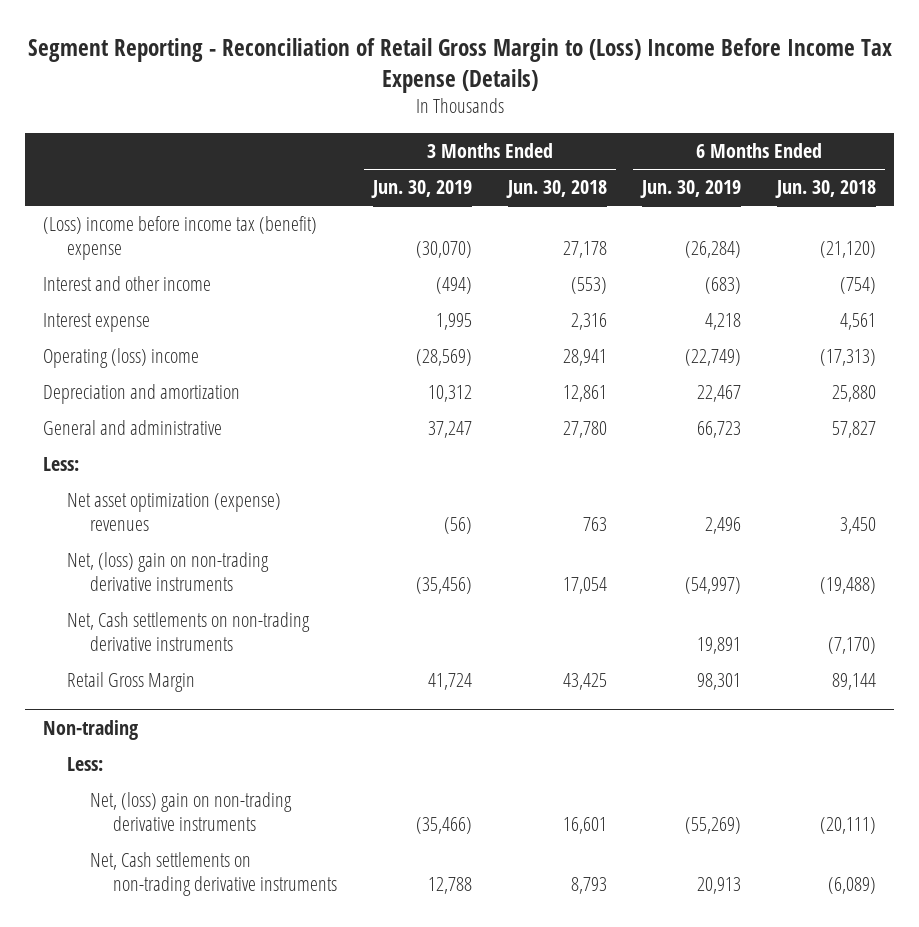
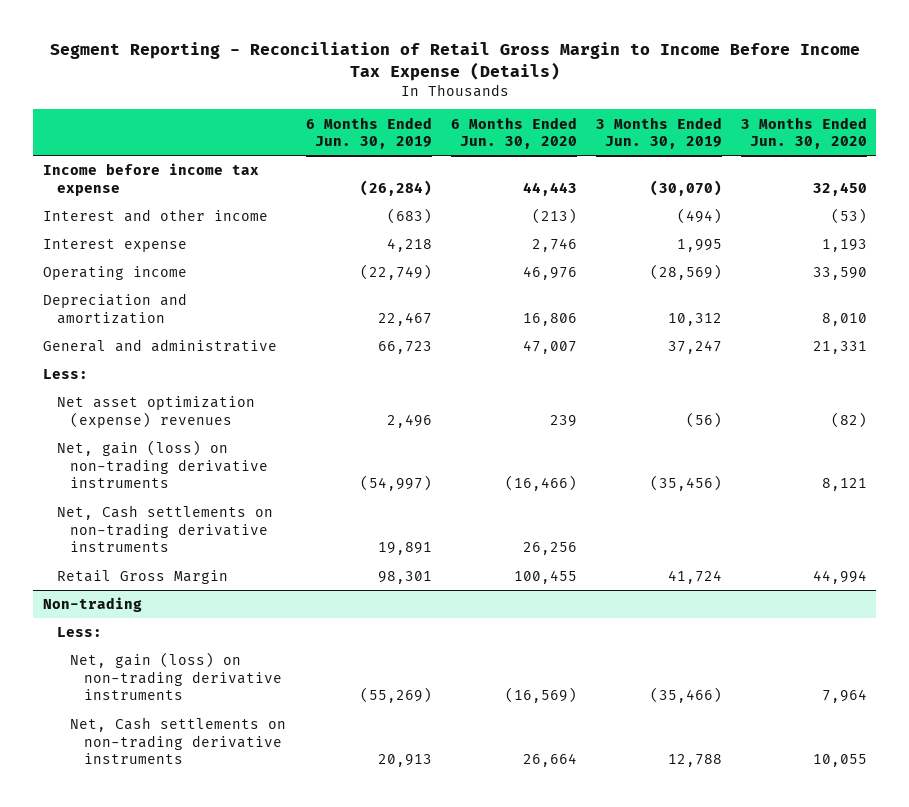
[27,37,892,93] Segment Reporting - Reconciliation of Retail Gross Margin to (Loss) Income Before Income Tax Expense (Details) -> [49,41,860,81] Segment Reporting - Reconciliation of Retail Gross Margin to Income Before Income Tax Expense (Details)
[505,180,607,199] Jun. 30, 2018 -> none
[774,180,876,199] Jun. 30, 2018 -> none
none -> [450,116,577,150] 6 Months Ended Jun. 30, 2020
none -> [740,116,867,150] 3 Months Ended Jun. 30, 2020
[43,216,318,260] (Loss) income before income tax (benefit) expense -> [42,163,259,196] Income before income tax expense
[43,348,200,369] Operating (loss) income -> [42,266,187,281] Operating income
[66,552,269,591] Net, (loss) gain on non-trading derivative instruments -> [56,440,269,489] Net, gain (loss) on non-trading derivative instruments
[89,792,292,831] Net, (loss) gain on non-trading derivative instruments -> [70,652,283,701] Net, gain (loss) on non-trading derivative instruments

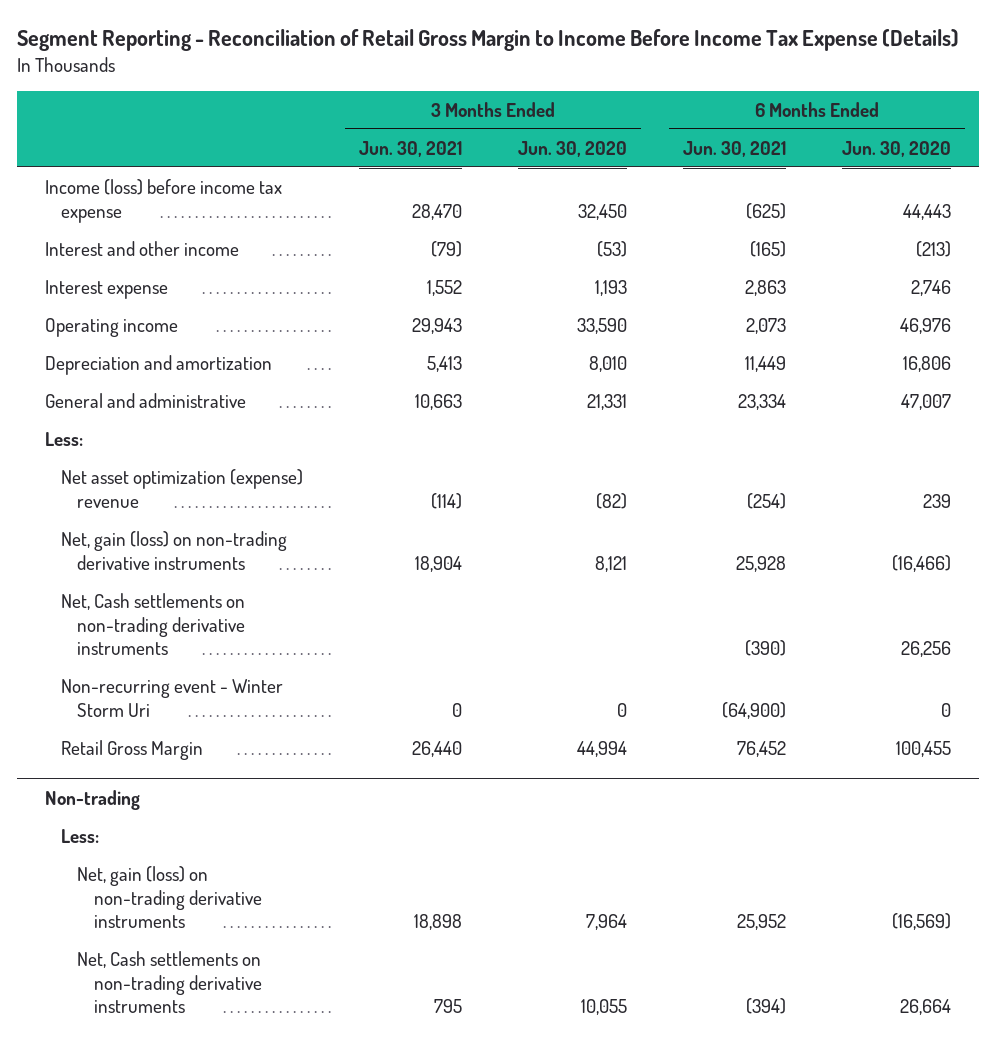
[305,116,432,150] 6 Months Ended Jun. 30, 2019 -> none
[595,116,722,150] 3 Months Ended Jun. 30, 2019 -> none
none -> [359,140,463,157] Jun. 30, 2021
none -> [682,140,786,157] Jun. 30, 2021
[42,163,259,196] Income before income tax expense -> [44,178,282,223] Income (loss) before income tax expense
[56,396,255,428] Net asset optimization (expense) revenues -> [61,468,304,508] Net asset optimization (expense) revenue
none -> [61,678,284,717] Non-recurring event - Winter Storm Uri

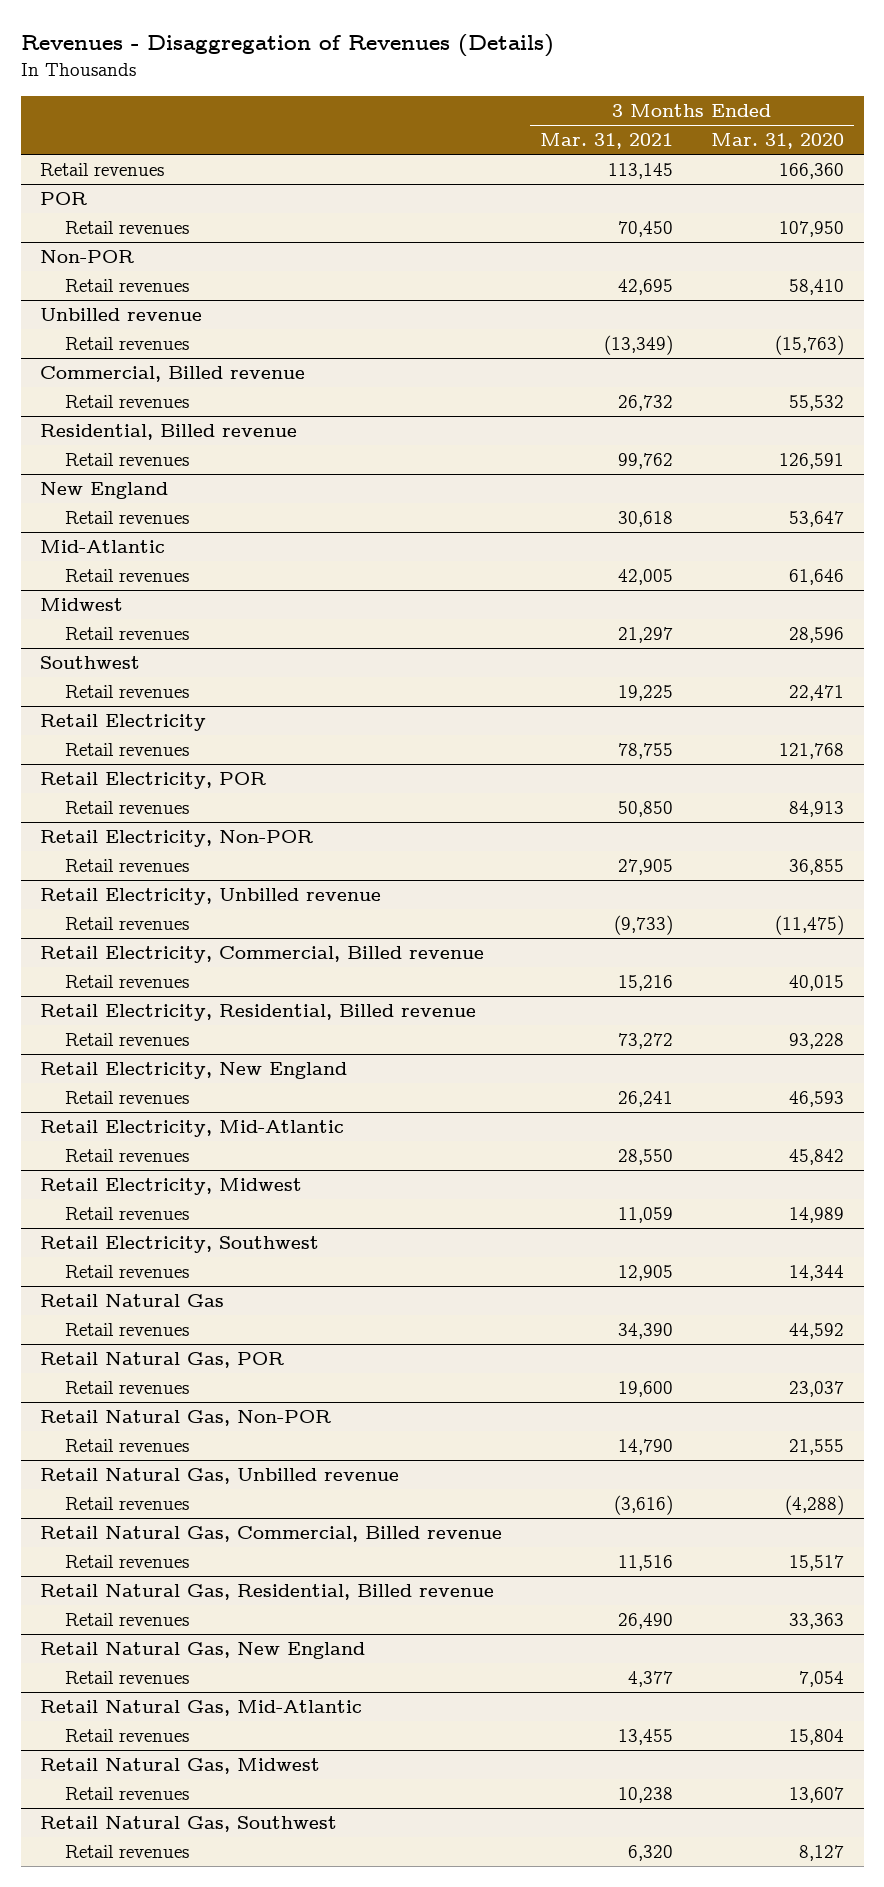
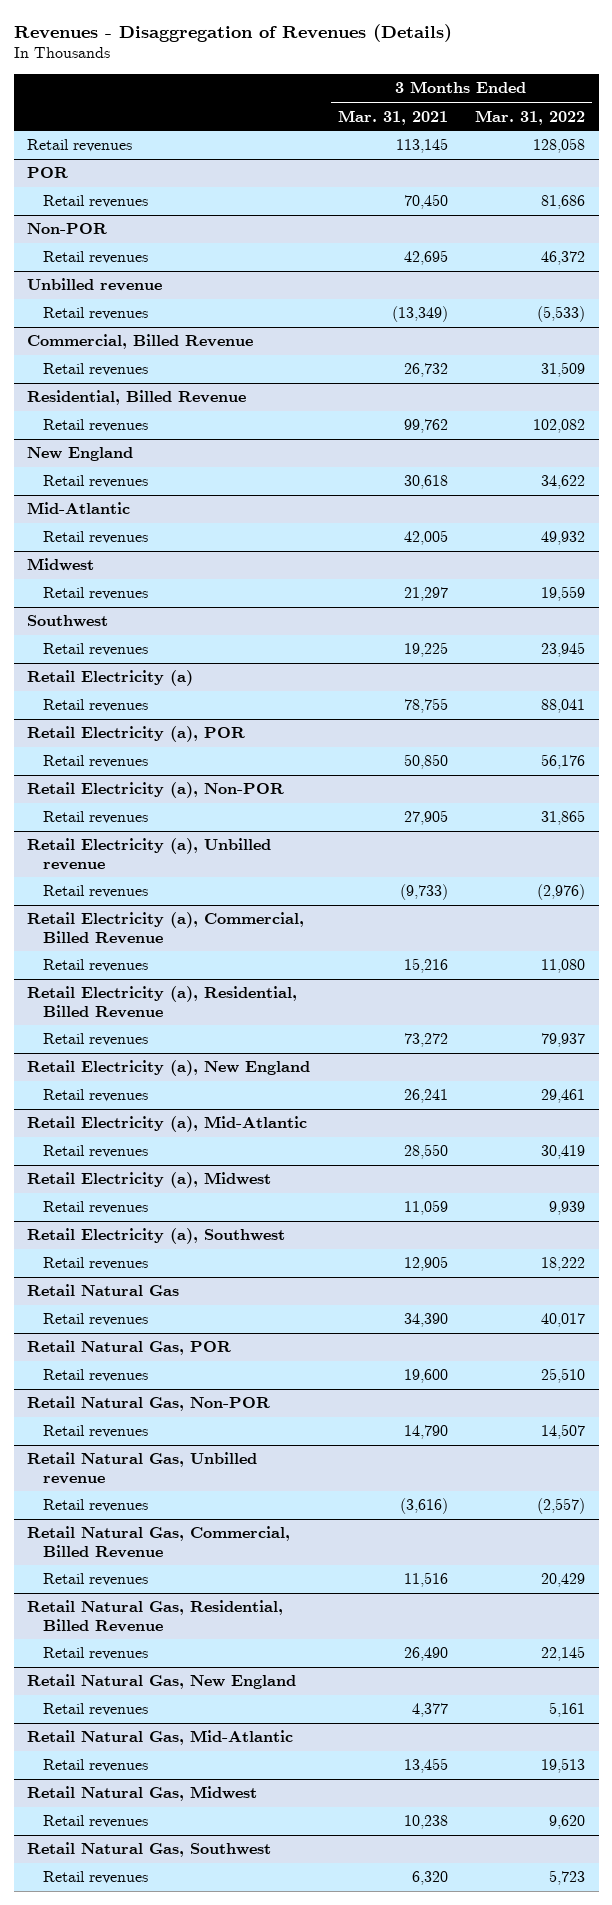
[711,133,845,150] Mar. 31, 2020 -> none
none -> [474,109,585,125] Mar. 31, 2022
[39,366,305,383] Commercial, Billed revenue -> [27,334,254,350] Commercial, Billed Revenue
[39,424,297,441] Residential, Billed revenue -> [27,390,247,406] Residential, Billed Revenue
[39,714,206,732] Retail Electricity -> [27,670,194,687] Retail Electricity (a)
[39,772,266,790] Retail Electricity, POR -> [27,726,246,743] Retail Electricity (a), POR
[39,830,313,848] Retail Electricity, Non-POR -> [27,782,285,799] Retail Electricity (a), Non-POR
[39,888,381,906] Retail Electricity, Unbilled revenue -> [27,838,272,870] Retail Electricity (a), Unbilled revenue
[39,946,484,964] Retail Electricity, Commercial, Billed revenue -> [27,912,305,944] Retail Electricity (a), Commercial, Billed Revenue
[39,1004,476,1022] Retail Electricity, Residential, Billed revenue -> [27,986,298,1018] Retail Electricity (a), Residential, Billed Revenue
[39,1062,347,1080] Retail Electricity, New England -> [27,1060,311,1077] Retail Electricity (a), New England
[39,1120,344,1138] Retail Electricity, Mid-Atlantic -> [27,1116,308,1133] Retail Electricity (a), Mid-Atlantic
[39,1178,302,1196] Retail Electricity, Midwest -> [27,1172,272,1189] Retail Electricity (a), Midwest
[39,1236,319,1254] Retail Electricity, Southwest -> [27,1228,286,1245] Retail Electricity (a), Southwest
[39,1526,502,1543] Retail Natural Gas, Commercial, Billed revenue -> [27,1526,291,1558] Retail Natural Gas, Commercial, Billed Revenue
[39,1584,494,1601] Retail Natural Gas, Residential, Billed revenue -> [27,1600,284,1632] Retail Natural Gas, Residential, Billed Revenue

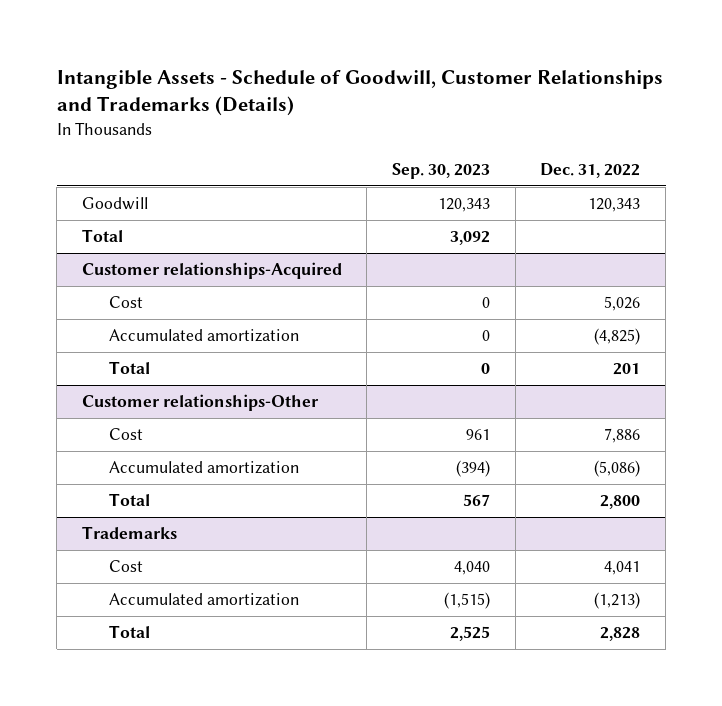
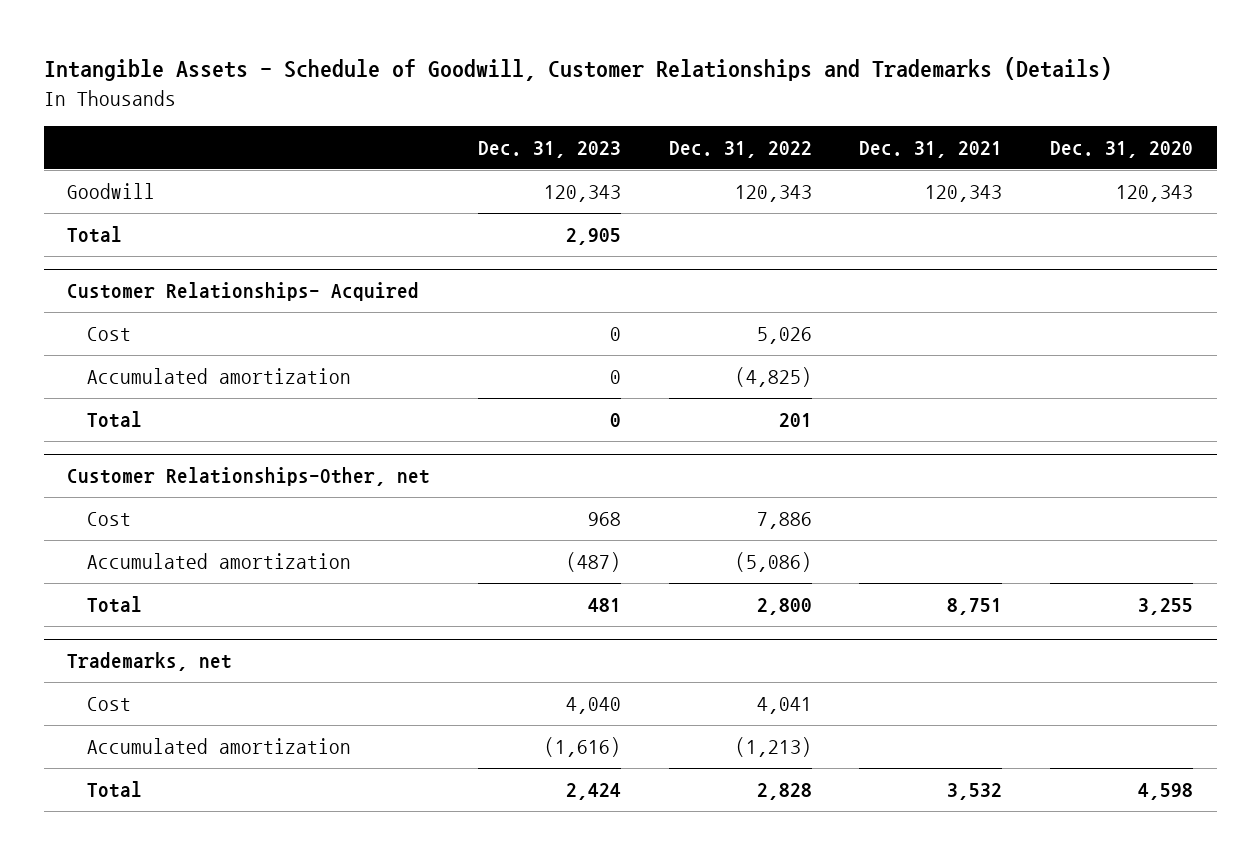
[392,163,491,180] Sep. 30, 2023 -> none
none -> [478,140,622,158] Dec. 31, 2023
none -> [859,140,1003,158] Dec. 31, 2021
none -> [1049,140,1193,158] Dec. 31, 2020
[81,262,342,280] Customer relationships-Acquired -> [67,282,420,302] Customer Relationships- Acquired
[81,394,319,412] Customer relationships-Other -> [67,467,431,487] Customer Relationships-Other, net
[81,526,177,540] Trademarks -> [67,652,233,672] Trademarks, net

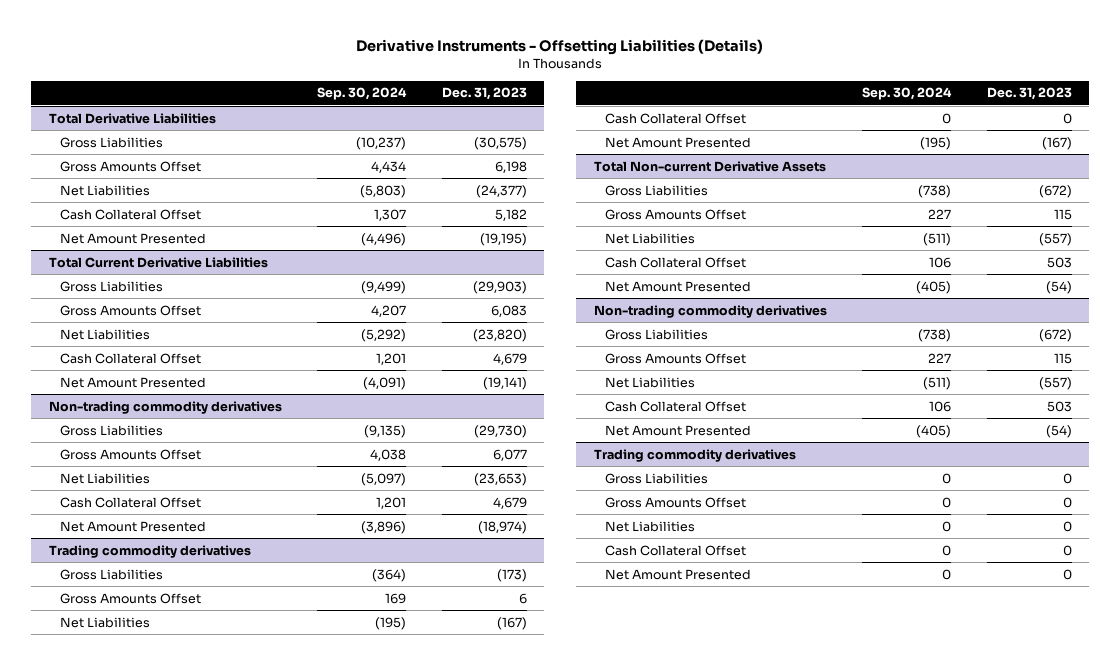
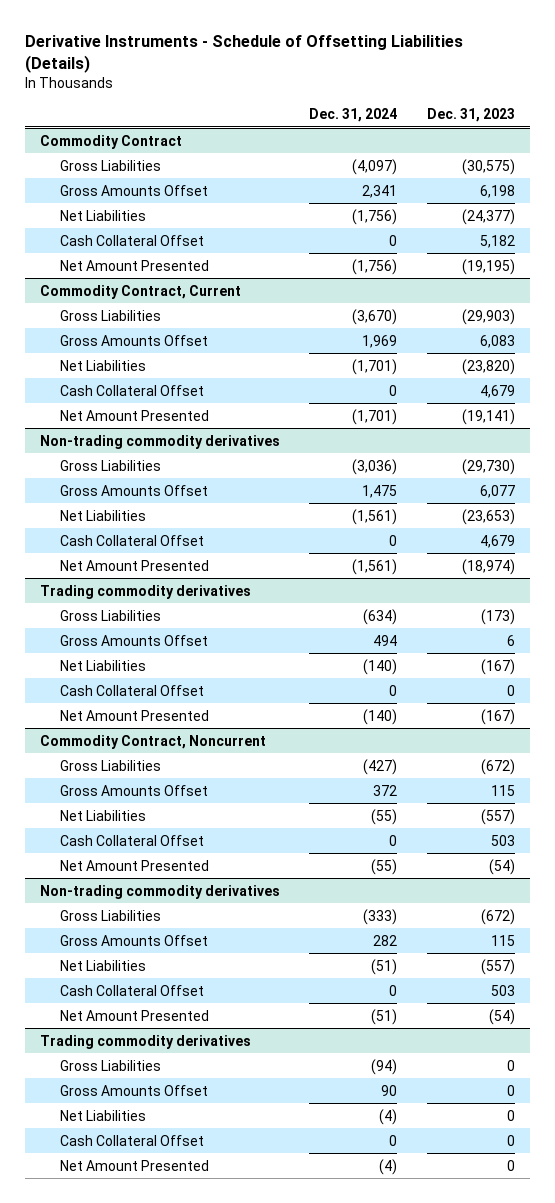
[356,38,764,55] Derivative Instruments - Offsetting Liabilities (Details) -> [25,34,464,73] Derivative Instruments - Schedule of Offsetting Liabilities (Details)
[317,87,408,101] Sep. 30, 2024 -> none
none -> [309,108,398,123] Dec. 31, 2024
[48,112,216,124] Total Derivative Liabilities -> [39,134,182,149] Commodity Contract
[48,256,268,268] Total Current Derivative Liabilities -> [39,284,241,299] Commodity Contract, Current
[593,160,826,172] Total Non-current Derivative Assets -> [39,734,266,749] Commodity Contract, Noncurrent

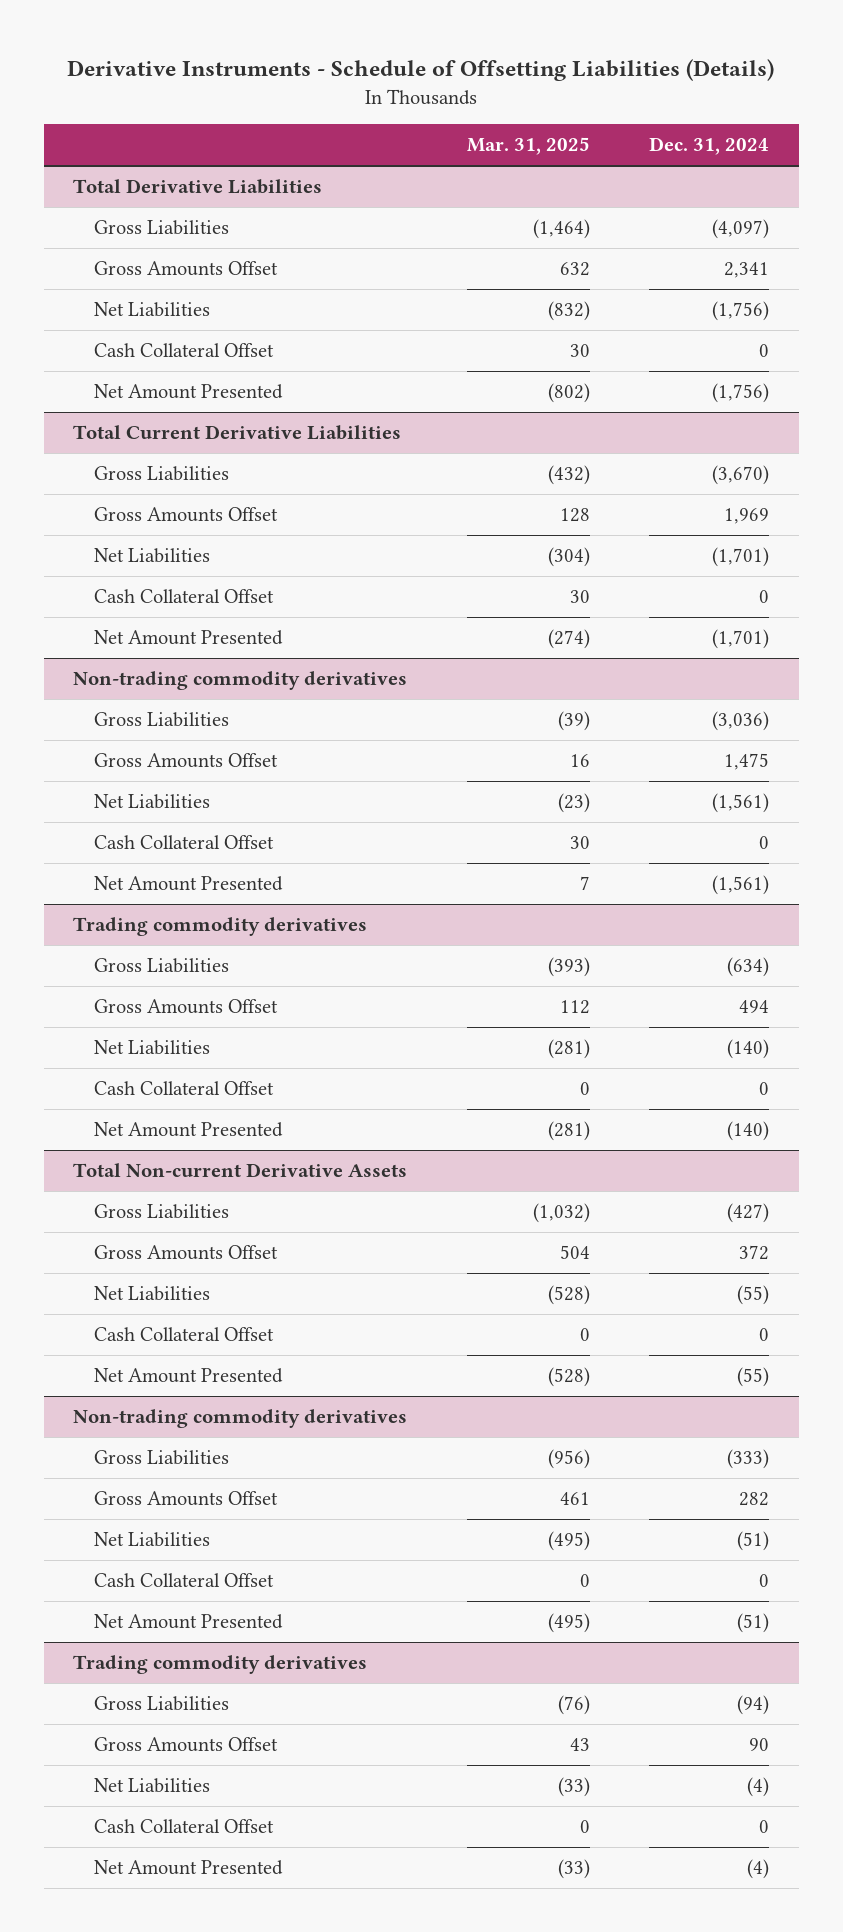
[427,108,516,123] Dec. 31, 2023 -> none
none -> [466,137,590,156] Mar. 31, 2025
[39,134,182,149] Commodity Contract -> [73,179,323,195] Total Derivative Liabilities
[39,284,241,299] Commodity Contract, Current -> [73,425,402,441] Total Current Derivative Liabilities
[39,734,266,749] Commodity Contract, Noncurrent -> [73,1163,408,1178] Total Non-current Derivative Assets

